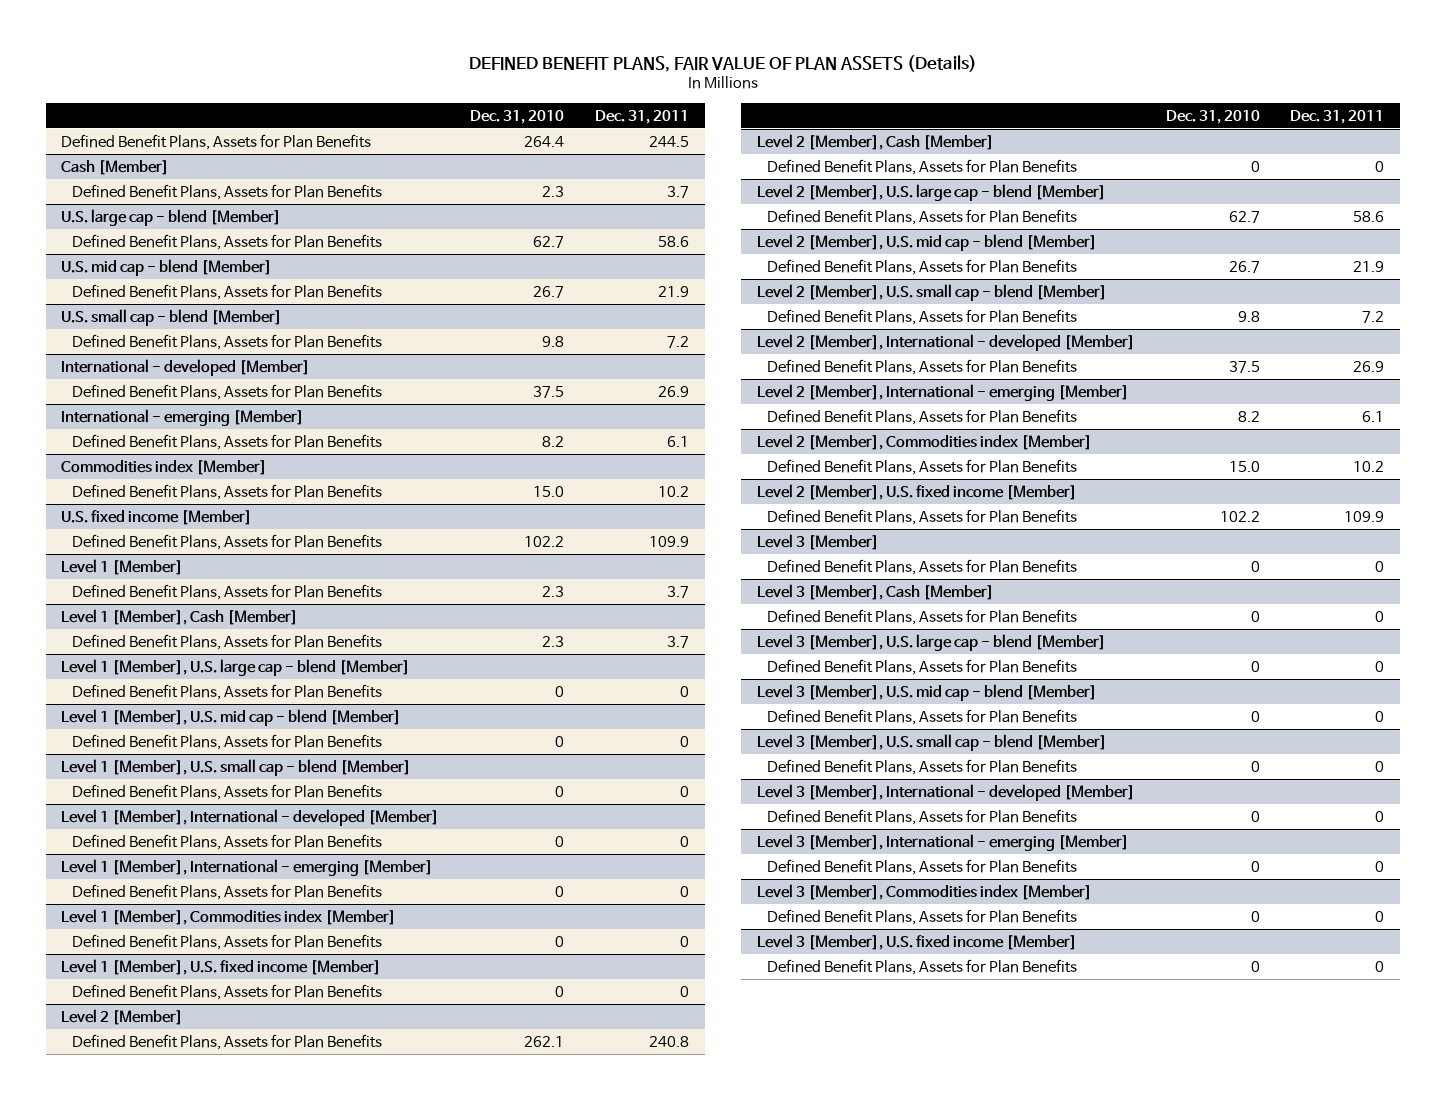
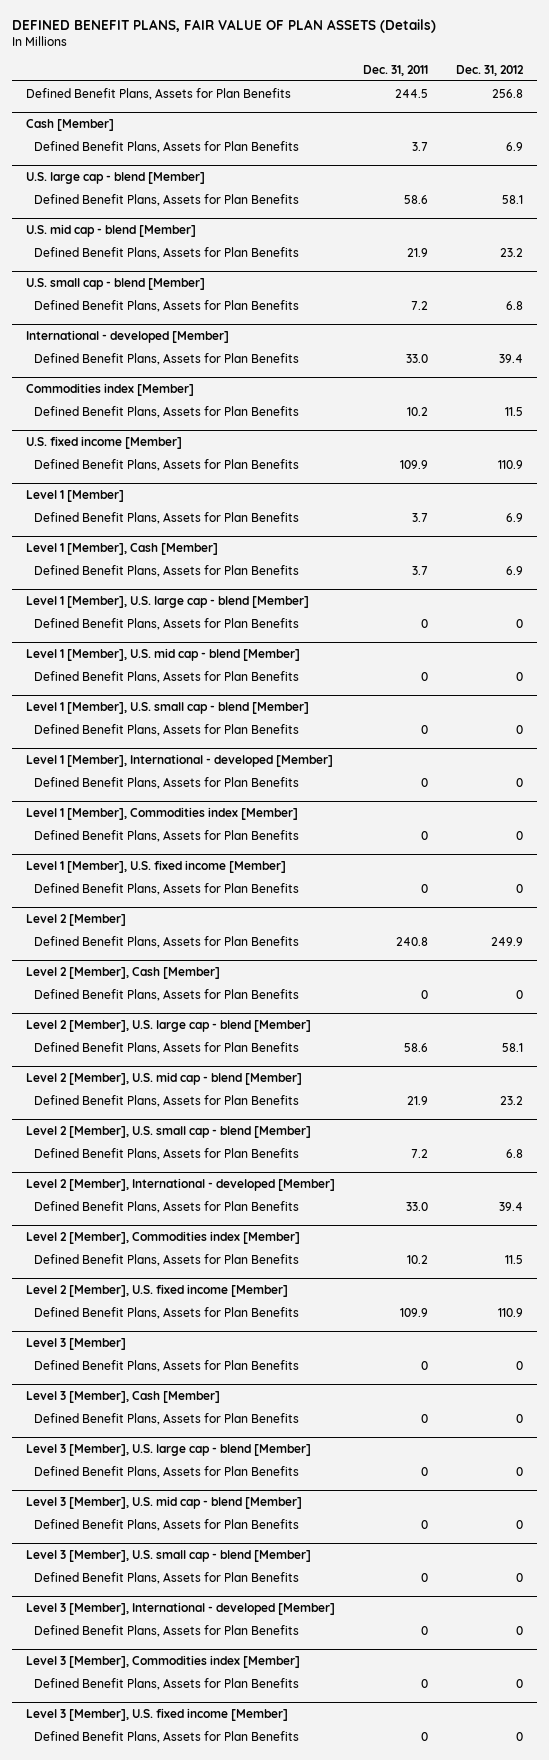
[470,109,565,124] Dec. 31, 2010 -> none
none -> [455,64,524,76] Dec. 31, 2012
[61,408,305,426] International - emerging [Member] -> none
[71,433,382,450] Defined Benefit Plans, Assets for Plan Benefits -> none
[658,385,690,397] 26.9 -> [405,353,428,363] 33.0
[61,858,434,876] Level 1 [Member], International - emerging [Member] -> none
[71,883,382,900] Defined Benefit Plans, Assets for Plan Benefits -> none
[756,383,1129,401] Level 2 [Member], International - emerging [Member] -> none
[767,408,1078,425] Defined Benefit Plans, Assets for Plan Benefits -> none
[1353,360,1385,372] 26.9 -> [405,1201,428,1211] 33.0
[756,833,1129,851] Level 3 [Member], International - emerging [Member] -> none
[767,858,1078,875] Defined Benefit Plans, Assets for Plan Benefits -> none

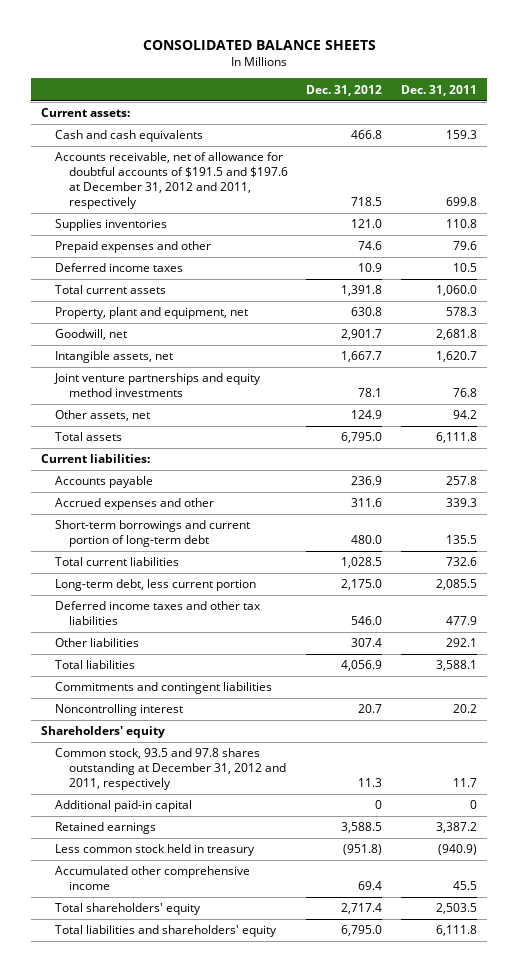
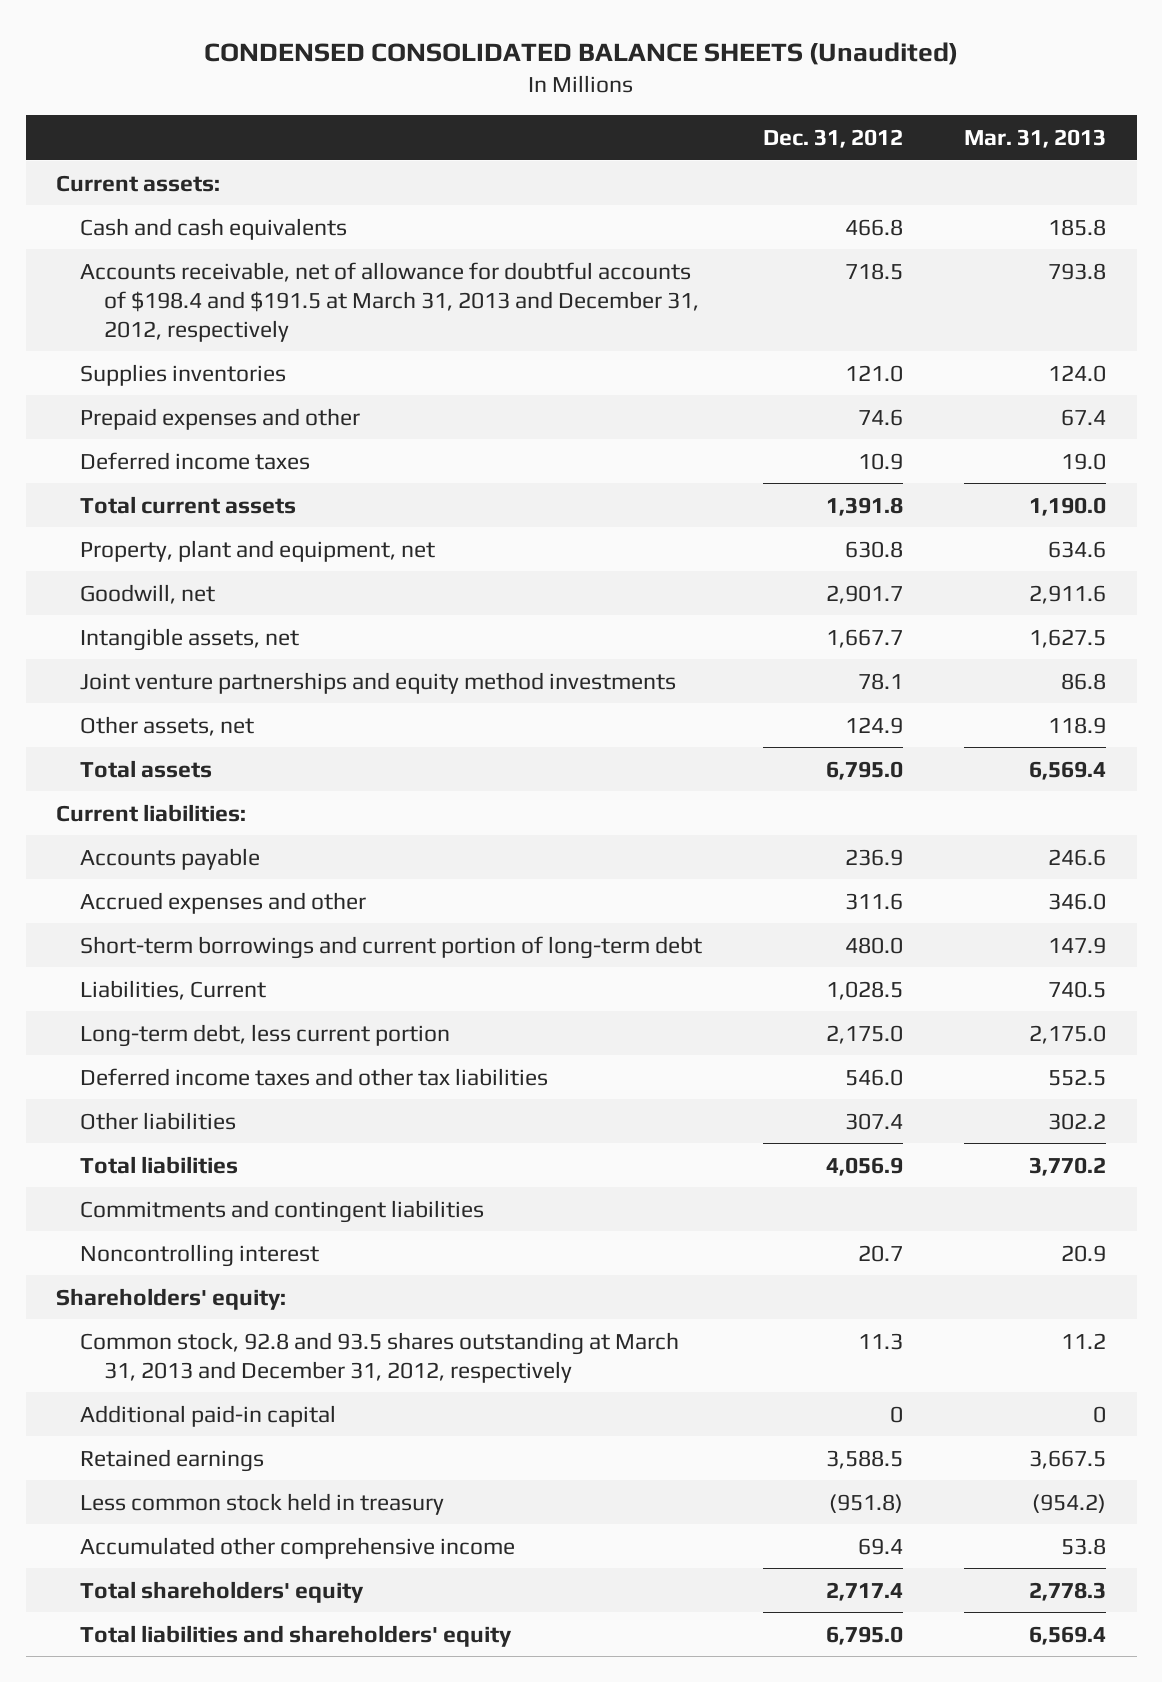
[143,40,377,51] CONSOLIDATED BALANCE SHEETS -> [204,42,959,66] CONDENSED CONSOLIDATED BALANCE SHEETS (Unaudited)
[401,84,478,96] Dec. 31, 2011 -> none
none -> [964,128,1107,148] Mar. 31, 2013
[54,152,288,210] Accounts receivable, net of allowance for doubtful accounts of $191.5 and $197.6 at December 31, 2012 and 2011, respectively -> [79,261,699,342] Accounts receivable, net of allowance for doubtful accounts of $198.4 and $191.5 at March 31, 2013 and December 31, 2012, respectively
[54,557,179,567] Total current liabilities -> [79,979,266,1000] Liabilities, Current
[40,726,165,739] Shareholders' equity -> [56,1287,287,1310] Shareholders' equity:
[54,748,286,791] Common stock, 93.5 and 97.8 shares outstanding at December 31, 2012 and 2011, respectively -> [79,1331,679,1383] Common stock, 92.8 and 93.5 shares outstanding at March 31, 2013 and December 31, 2012, respectively

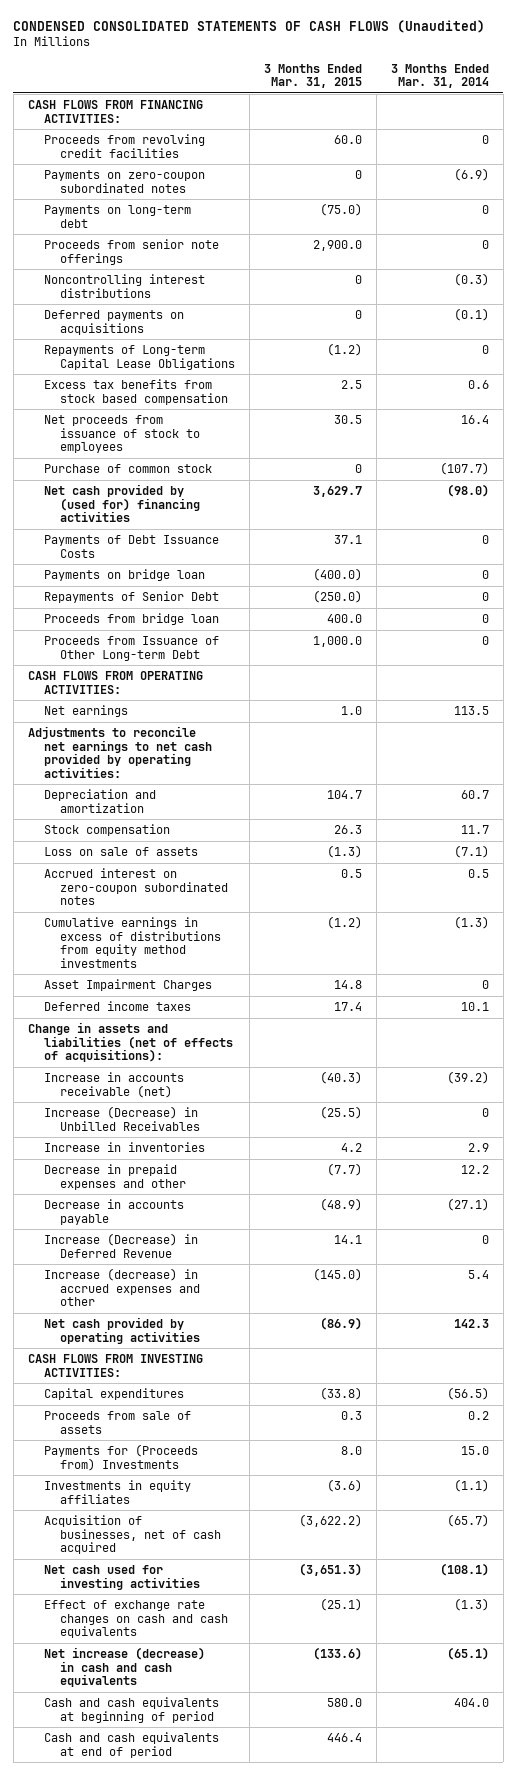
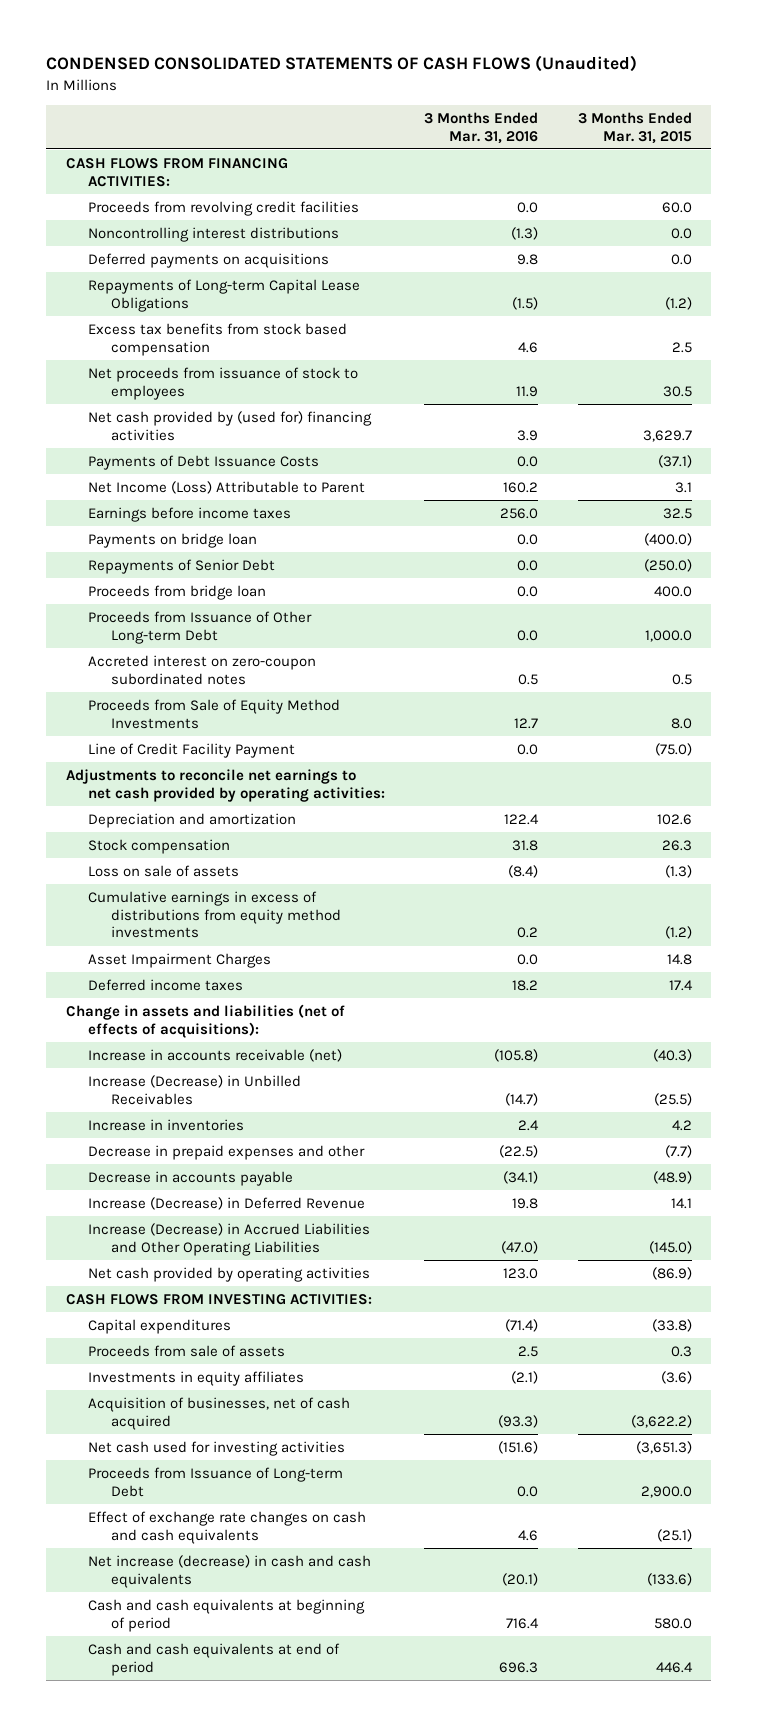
[390,63,489,89] 3 Months Ended Mar. 31, 2014 -> none
none -> [424,111,539,144] 3 Months Ended Mar. 31, 2016
[43,169,205,193] Payments on zero-coupon subordinated notes -> none
[43,204,191,228] Payments on long-term debt -> none
[43,238,219,265] Proceeds from senior note offerings -> none
[354,274,362,284] 0 -> [670,227,692,239] 0.0
[354,309,362,319] 0 -> [670,253,692,265] 0.0
[43,463,212,473] Purchase of common stock -> none
[333,534,362,544] 37.1 -> [657,454,692,468] (37.1)
none -> [88,480,366,494] Net Income (Loss) Attributable to Parent
none -> [88,506,292,522] Earnings before income taxes
[27,670,203,694] CASH FLOWS FROM OPERATING ACTIVITIES: -> none
[43,704,128,717] Net earnings -> none
none -> [88,654,317,685] Accreted interest on zero-coupon subordinated notes
none -> [88,698,341,729] Proceeds from Sale of Equity Method Investments
none -> [88,742,296,758] Line of Credit Facility Payment
[326,789,362,799] 104.7 -> [656,813,692,825] 102.6
[43,867,228,906] Accrued interest on zero-coupon subordinated notes -> none
[43,1267,200,1307] Increase (decrease) in accrued expenses and other -> [88,1222,371,1256] Increase (Decrease) in Accrued Liabilities and Other Operating Liabilities
[43,1443,198,1471] Payments for (Proceeds from) Investments -> none
none -> [88,1466,344,1497] Proceeds from Issuance of Long-term Debt

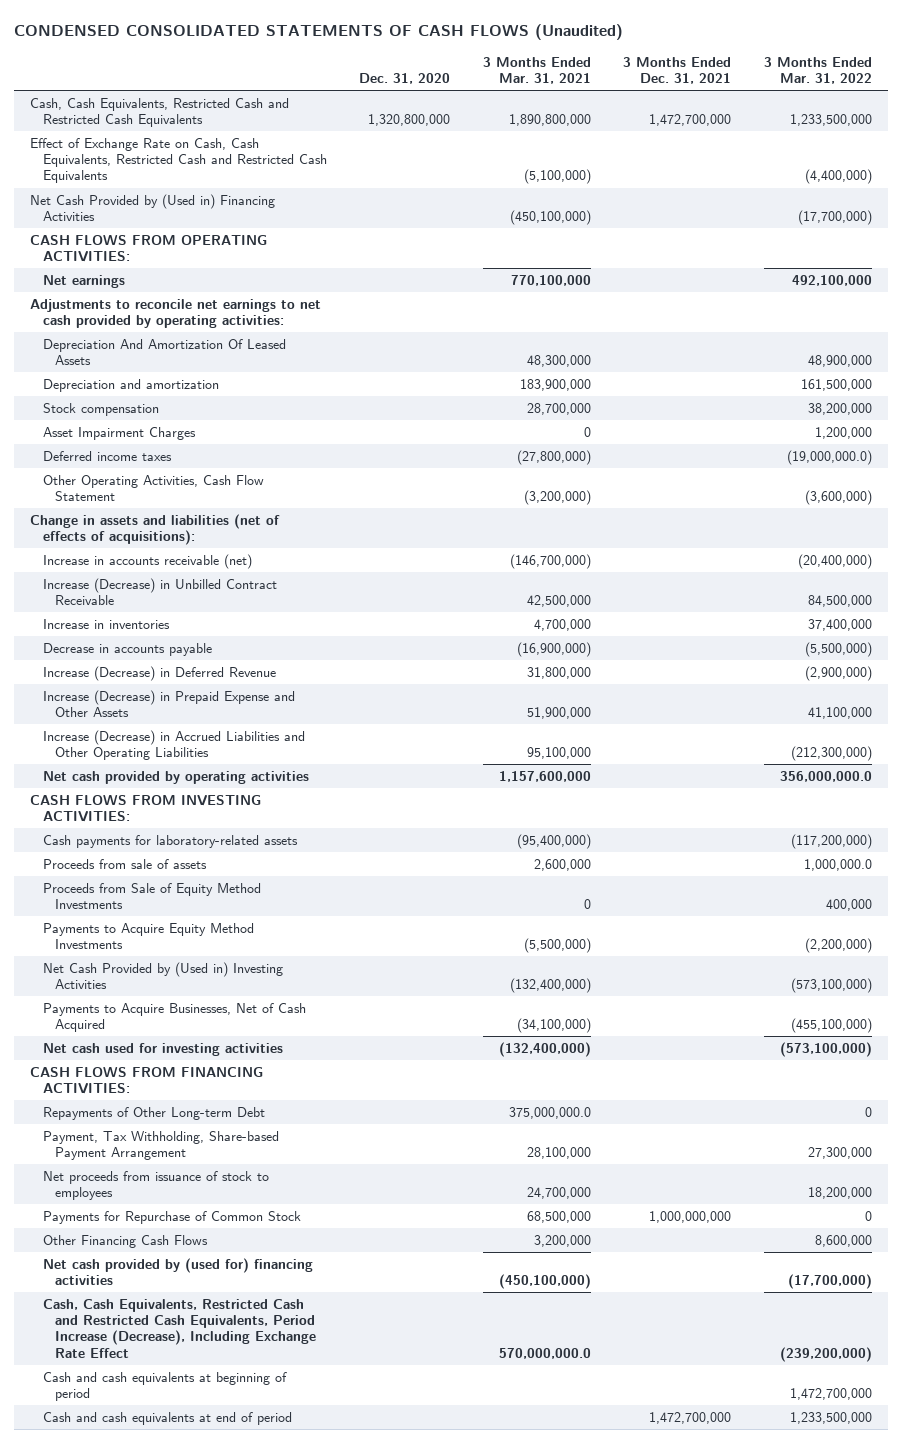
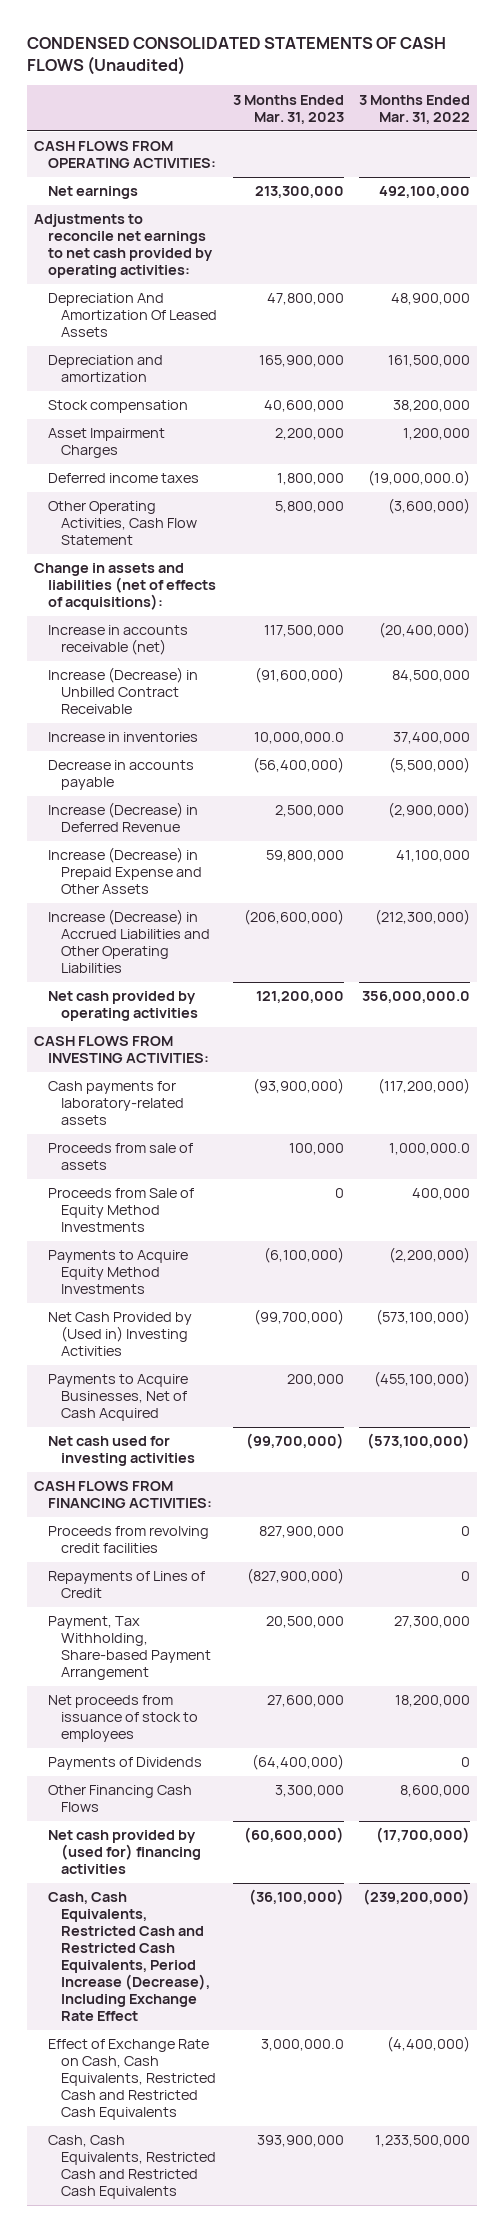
[359,73,451,85] Dec. 31, 2020 -> none
[482,56,591,85] 3 Months Ended Mar. 31, 2021 -> none
[623,56,732,85] 3 Months Ended Dec. 31, 2021 -> none
none -> [232,94,344,124] 3 Months Ended Mar. 31, 2023
[30,193,276,222] Net Cash Provided by (Used in) Financing Activities -> none
[42,1106,265,1120] Repayments of Other Long-term Debt -> none
none -> [47,1526,209,1554] Proceeds from revolving credit facilities
none -> [47,1571,205,1599] Repayments of Lines of Credit
[42,1210,301,1224] Payments for Repurchase of Common Stock -> none
none -> [47,1757,202,1771] Payments of Dividends
[42,1371,287,1402] Cash and cash equivalents at beginning of period -> none
[42,1411,292,1425] Cash and cash equivalents at end of period -> none
[30,137,327,184] Effect of Exchange Rate on Cash, Cash Equivalents, Restricted Cash and Restricted Cash Equivalents -> [47,2039,217,2121] Effect of Exchange Rate on Cash, Cash Equivalents, Restricted Cash and Restricted Cash Equivalents
[30,97,290,128] Cash, Cash Equivalents, Restricted Cash and Restricted Cash Equivalents -> [47,2135,217,2200] Cash, Cash Equivalents, Restricted Cash and Restricted Cash Equivalents

